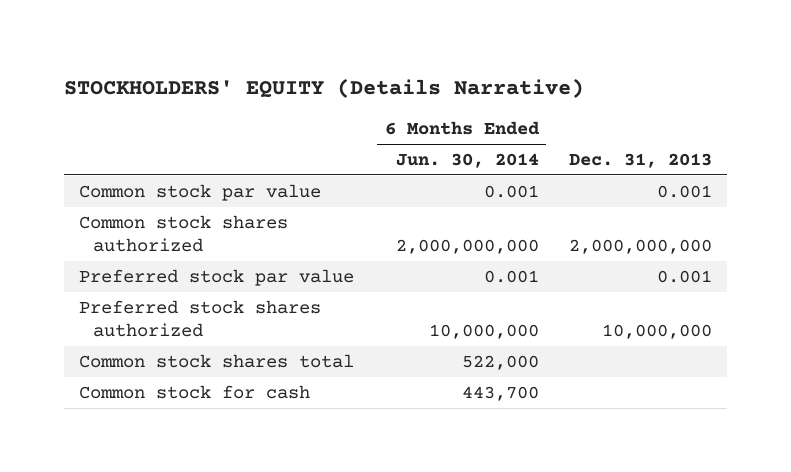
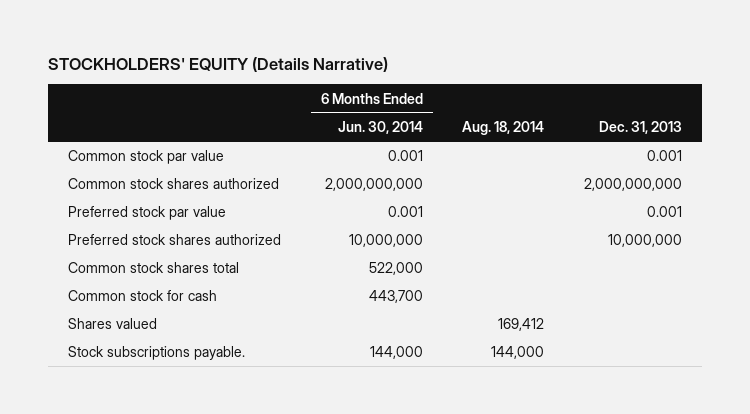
none -> [462,121,545,136] Aug. 18, 2014
none -> [67,318,157,330] Shares valued
none -> [67,346,245,361] Stock subscriptions payable.

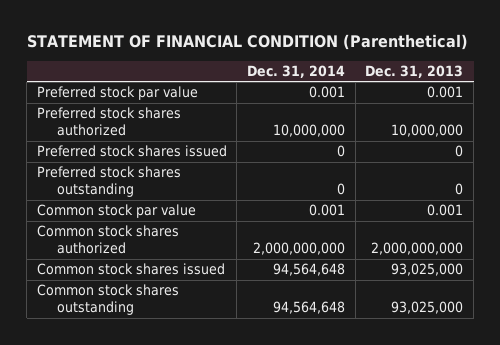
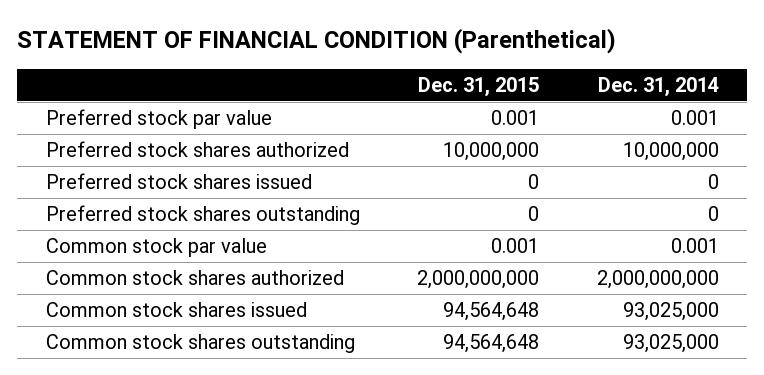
[365,64,464,78] Dec. 31, 2013 -> none
none -> [418,76,540,97] Dec. 31, 2015
[273,263,346,277] 94,564,648 -> [622,302,719,322] 93,025,000
[273,301,346,315] 94,564,648 -> [622,334,719,354] 93,025,000

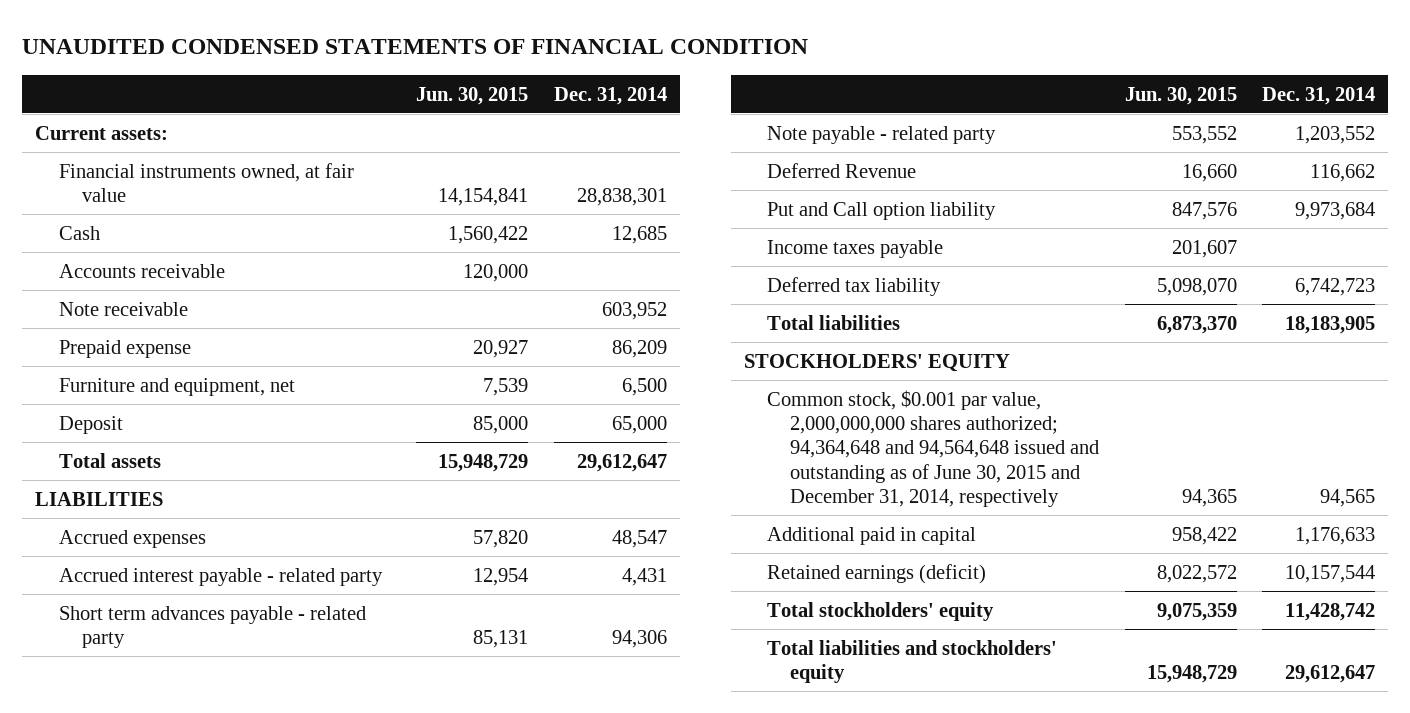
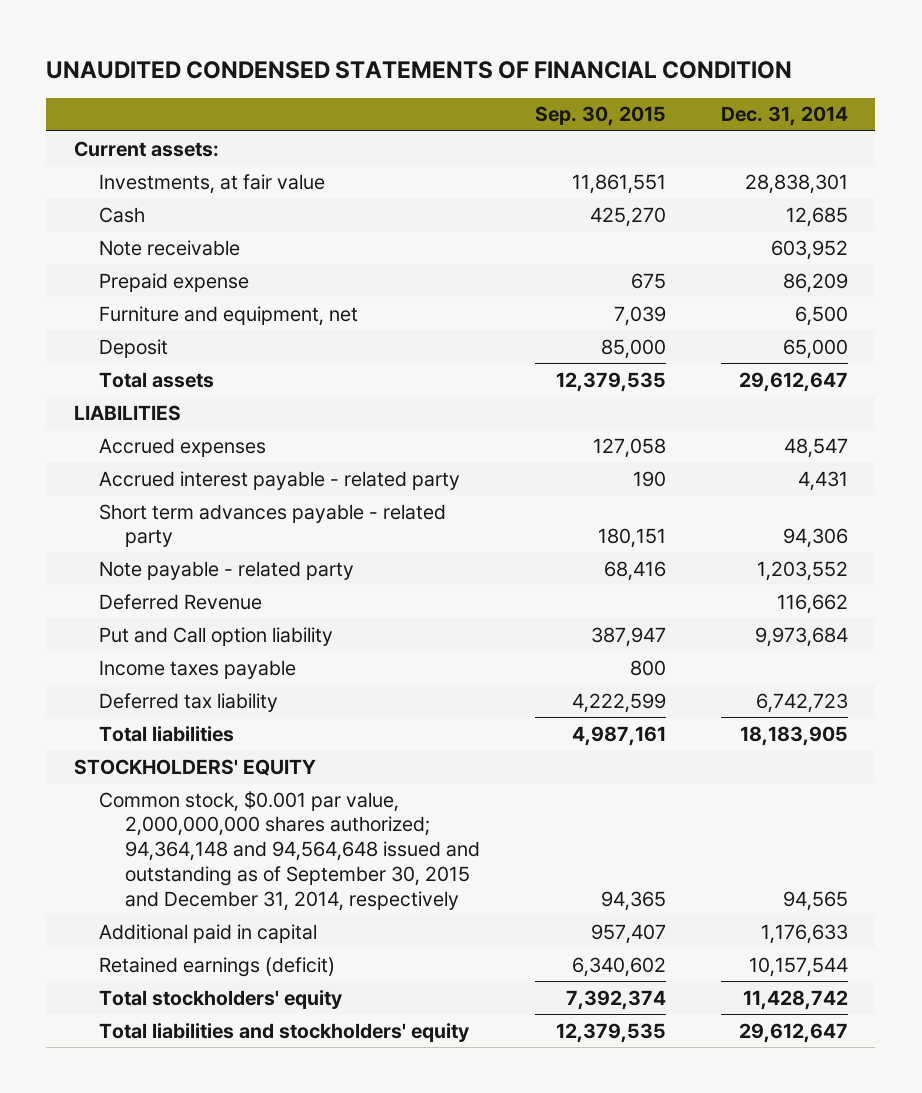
[416,86,529,105] Jun. 30, 2015 -> none
none -> [534,106,666,127] Sep. 30, 2015
[58,162,354,203] Financial instruments owned, at fair value -> [99,173,326,194] Investments, at fair value
[58,263,225,278] Accounts receivable -> none
[766,389,1100,507] Common stock, $0.001 par value, 2,000,000,000 shares authorized; 94,364,648 and 94,564,648 issued and outstanding as of June 30, 2015 and December 31, 2014, respectively -> [99,790,480,911] Common stock, $0.001 par value, 2,000,000,000 shares authorized; 94,364,148 and 94,564,648 issued and outstanding as of September 30, 2015 and December 31, 2014, respectively

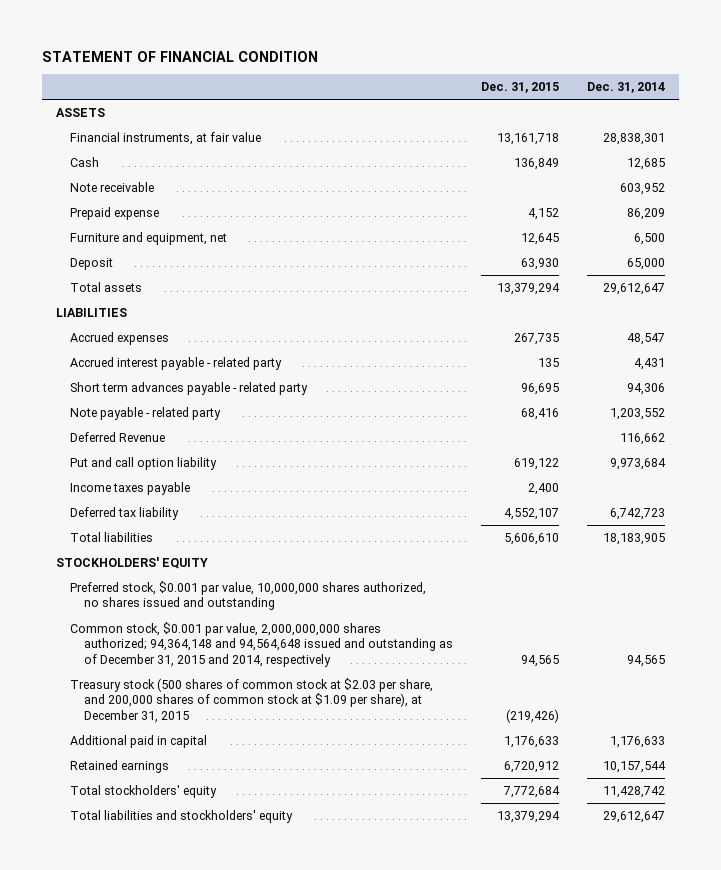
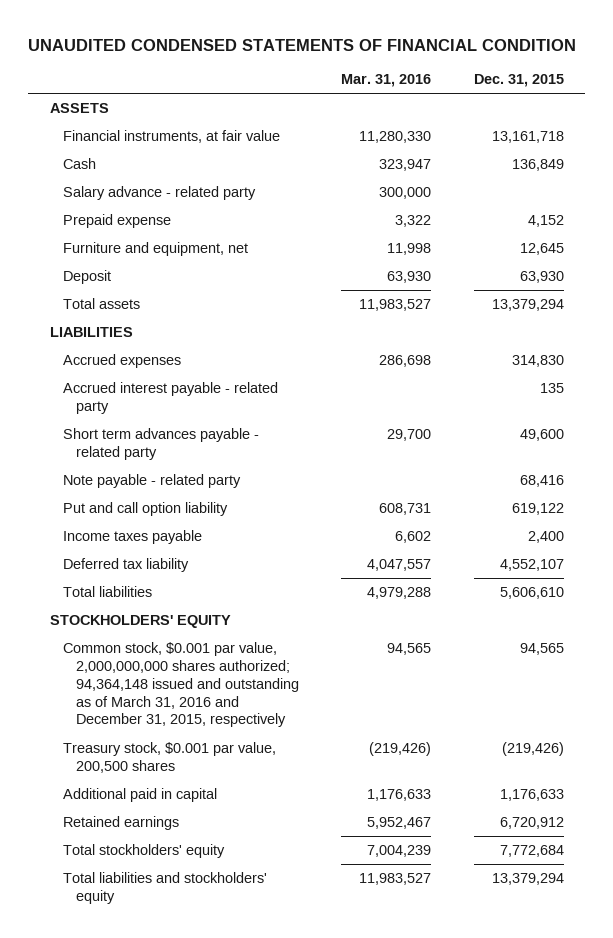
[42,50,319,62] STATEMENT OF FINANCIAL CONDITION -> [28,38,577,51] UNAUDITED CONDENSED STATEMENTS OF FINANCIAL CONDITION
[586,82,665,94] Dec. 31, 2014 -> none
none -> [341,74,432,88] Mar. 31, 2016
[70,181,155,192] Note receivable -> none
none -> [62,186,256,201] Salary advance - related party
[513,332,559,345] 267,735 -> [511,355,564,368] 314,830
[520,382,559,395] 96,695 -> [519,429,564,442] 49,600
[70,431,166,442] Deferred Revenue -> none
[70,580,427,611] Preferred stock, $0.001 par value, 10,000,000 shares authorized, no shares issued and outstanding -> none
[70,621,453,667] Common stock, $0.001 par value, 2,000,000,000 shares authorized; 94,364,148 and 94,564,648 issued and outstanding as of December 31, 2015 and 2014, respectively -> [62,642,299,728] Common stock, $0.001 par value, 2,000,000,000 shares authorized; 94,364,148 issued and outstanding as of March 31, 2016 and December 31, 2015, respectively
[70,677,434,723] Treasury stock (500 shares of common stock at $2.03 per share, and 200,000 shares of common stock at $1.09 per share), at December 31, 2015 -> [62,742,276,773] Treasury stock, $0.001 par value, 200,500 shares

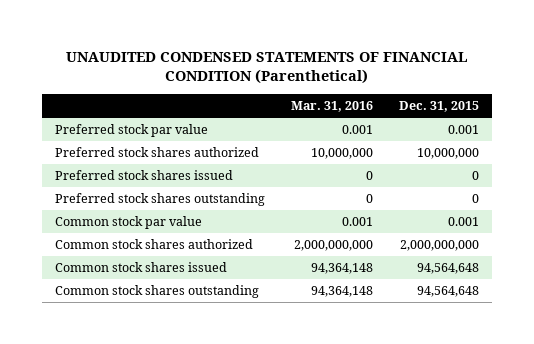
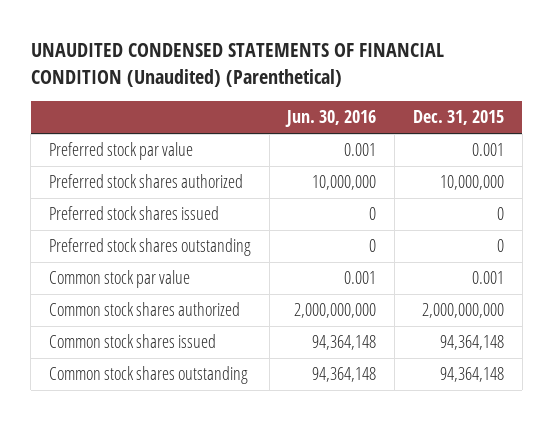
[66,51,468,85] UNAUDITED CONDENSED STATEMENTS OF FINANCIAL CONDITION (Parenthetical) -> [30,43,444,88] UNAUDITED CONDENSED STATEMENTS OF FINANCIAL CONDITION (Unaudited) (Parenthetical)
[291,101,374,113] Mar. 31, 2016 -> none
none -> [285,110,377,128] Jun. 30, 2016
[416,263,479,275] 94,564,648 -> [439,334,504,350] 94,364,148
[416,286,479,298] 94,564,648 -> [439,366,504,382] 94,364,148

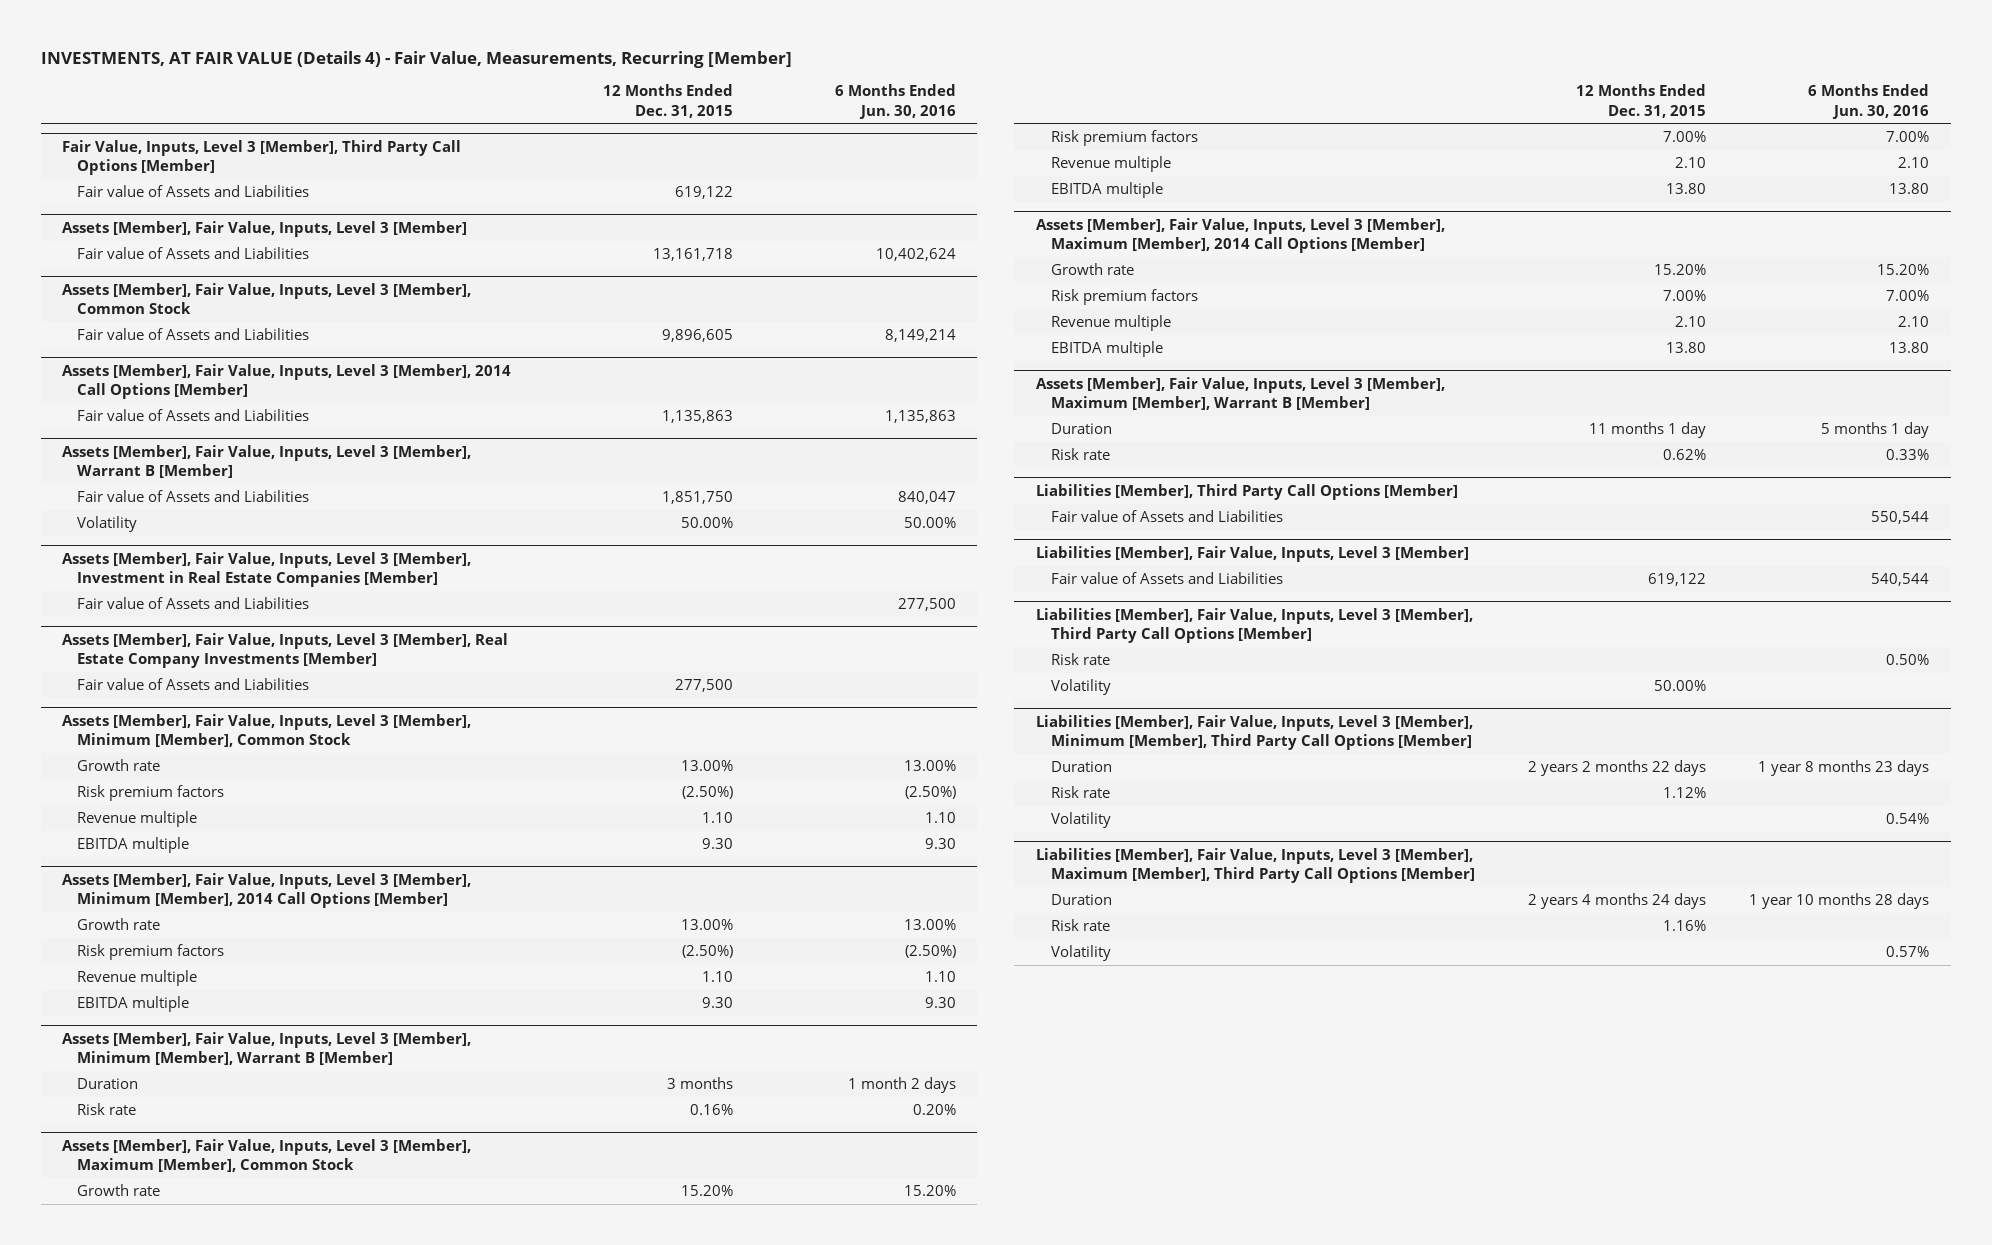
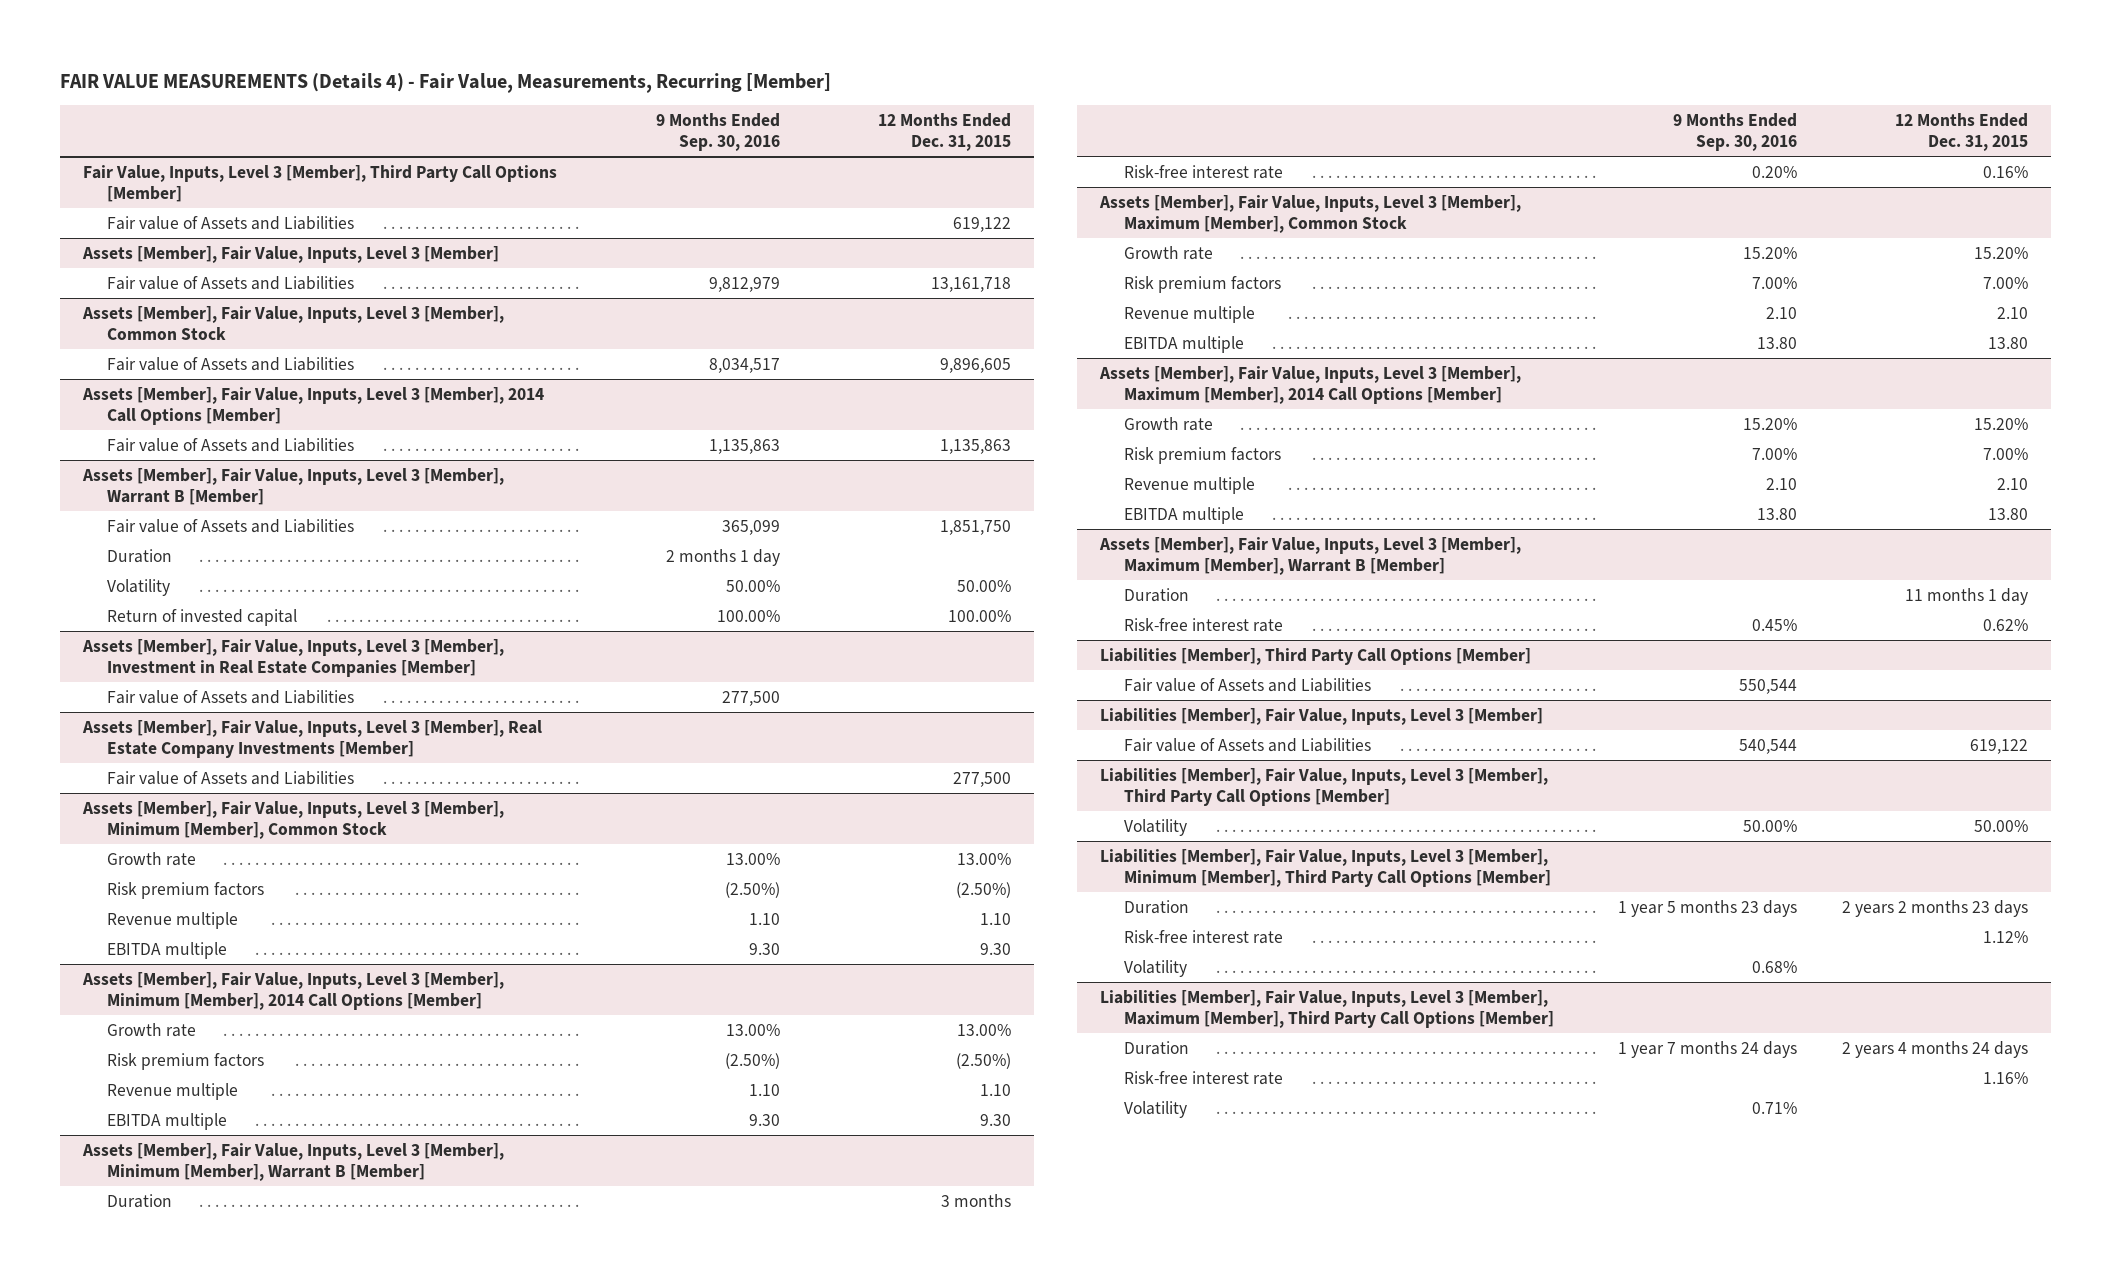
[40,50,792,68] INVESTMENTS, AT FAIR VALUE (Details 4) - Fair Value, Measurements, Recurring [Member] -> [60,72,832,93] FAIR VALUE MEASUREMENTS (Details 4) - Fair Value, Measurements, Recurring [Member]
[834,84,956,119] 6 Months Ended Jun. 30, 2016 -> none
none -> [656,112,781,152] 9 Months Ended Sep. 30, 2016
none -> [106,548,172,563] Duration
none -> [106,608,297,626] Return of invested capital
[77,1103,137,1116] Risk rate -> [1123,164,1283,179] Risk-free interest rate
[1050,448,1110,461] Risk rate -> [1123,617,1283,632] Risk-free interest rate
[1050,653,1110,666] Risk rate -> none
[1528,760,1707,777] 2 years 2 months 22 days -> [1842,899,2029,917] 2 years 2 months 23 days
[1050,786,1110,799] Risk rate -> [1123,929,1283,944] Risk-free interest rate
[1050,919,1110,932] Risk rate -> [1123,1070,1283,1085] Risk-free interest rate

